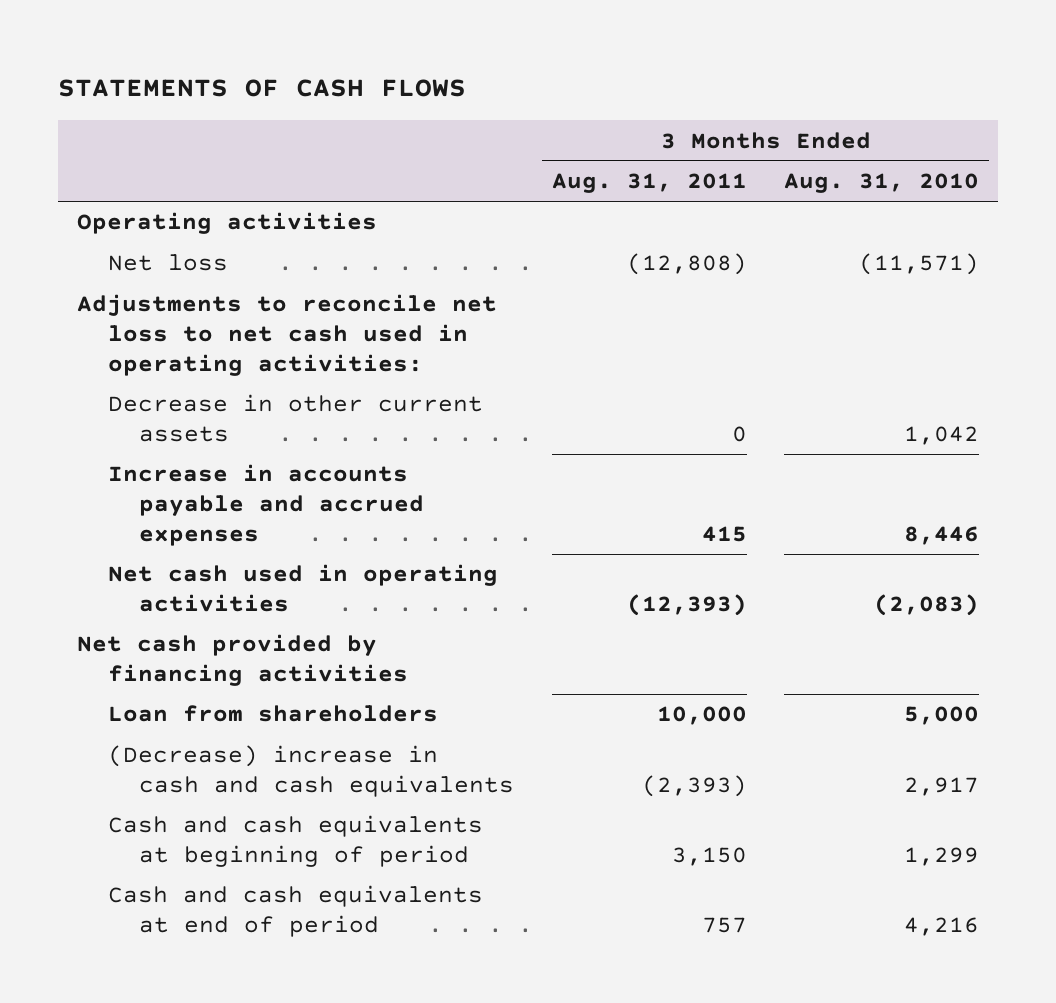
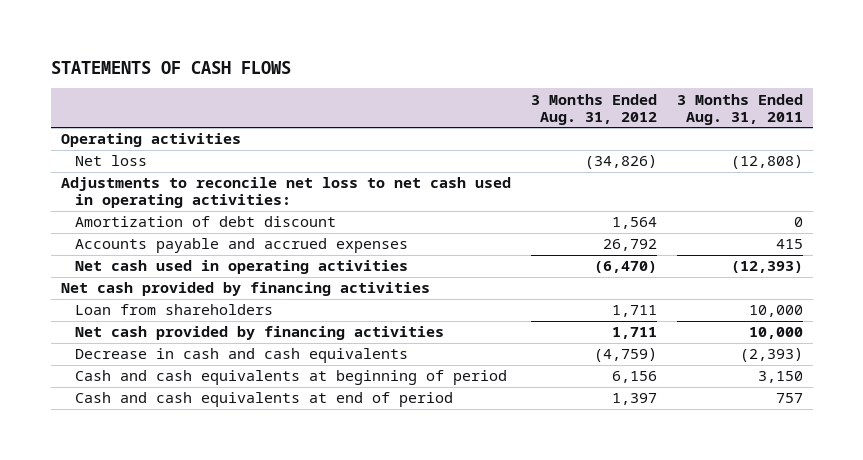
[784,173,980,194] Aug. 31, 2010 -> none
none -> [530,93,657,125] 3 Months Ended Aug. 31, 2012
[108,394,484,443] Decrease in other current assets -> [75,216,337,228] Amortization of debt discount
[108,464,425,546] Increase in accounts payable and accrued expenses -> [75,238,409,254] Accounts payable and accrued expenses
none -> [75,326,445,341] Net cash provided by financing activities
[108,745,515,798] (Decrease) increase in cash and cash equivalents -> [75,348,409,364] Decrease in cash and cash equivalents

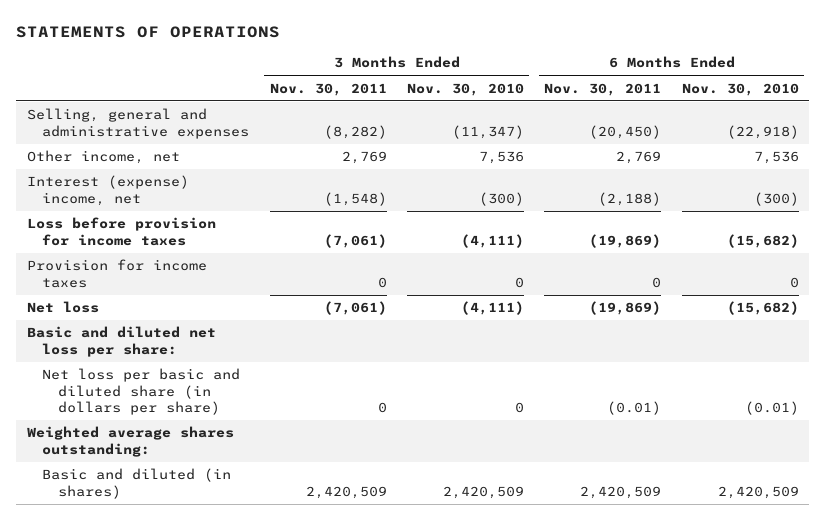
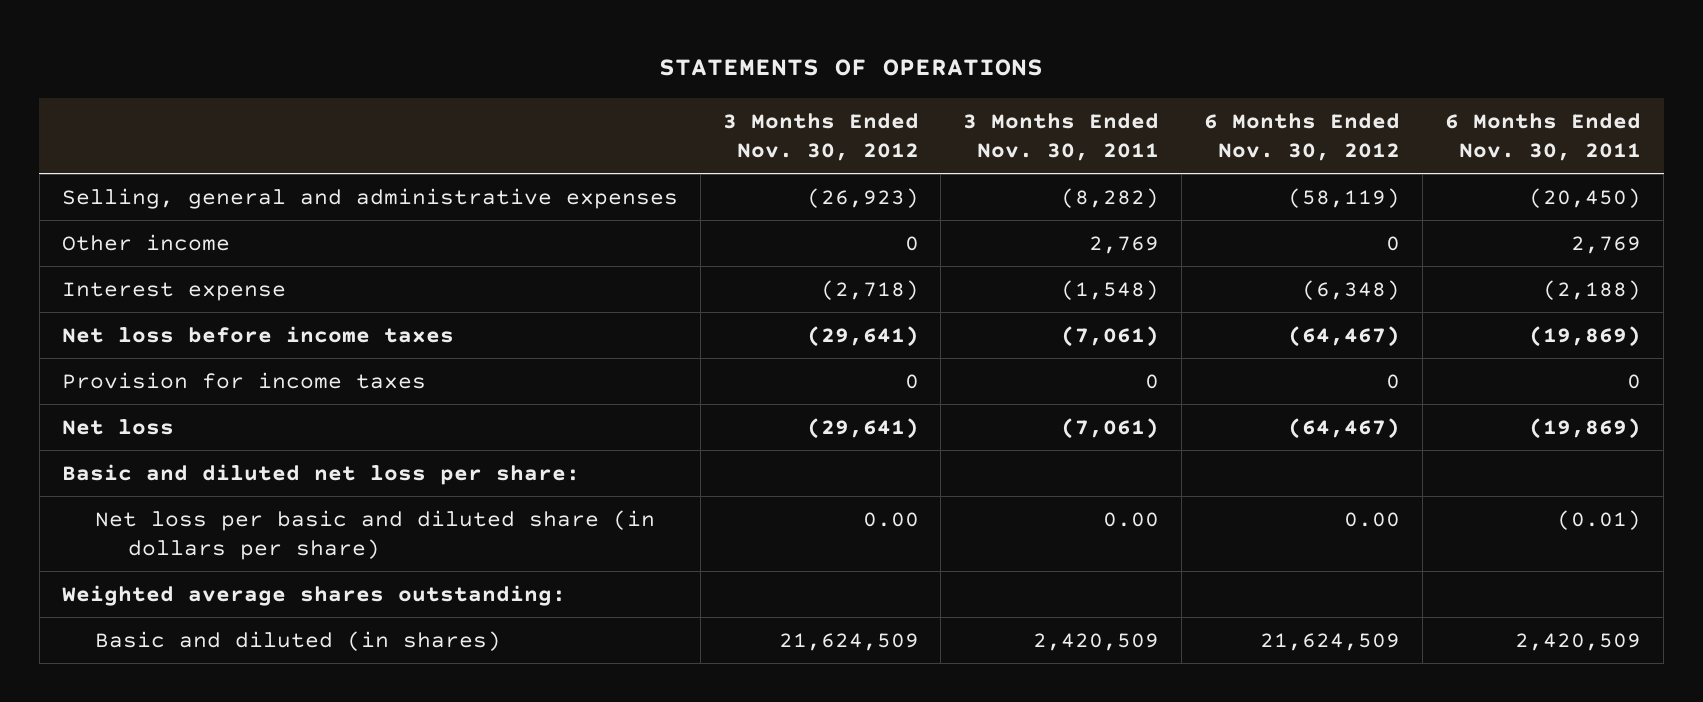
[406,82,524,96] Nov. 30, 2010 -> none
[681,82,799,96] Nov. 30, 2010 -> none
none -> [722,113,919,162] 3 Months Ended Nov. 30, 2012
none -> [1204,113,1401,162] 6 Months Ended Nov. 30, 2012
[26,150,180,165] Other income, net -> [61,233,230,251] Other income
[26,175,189,206] Interest (expense) income, net -> [61,281,286,301] Interest expense
[26,217,216,246] Loss before provision for income taxes -> [61,325,454,343] Net loss before income taxes
[377,401,387,413] 0 -> [1103,511,1160,527] 0.00

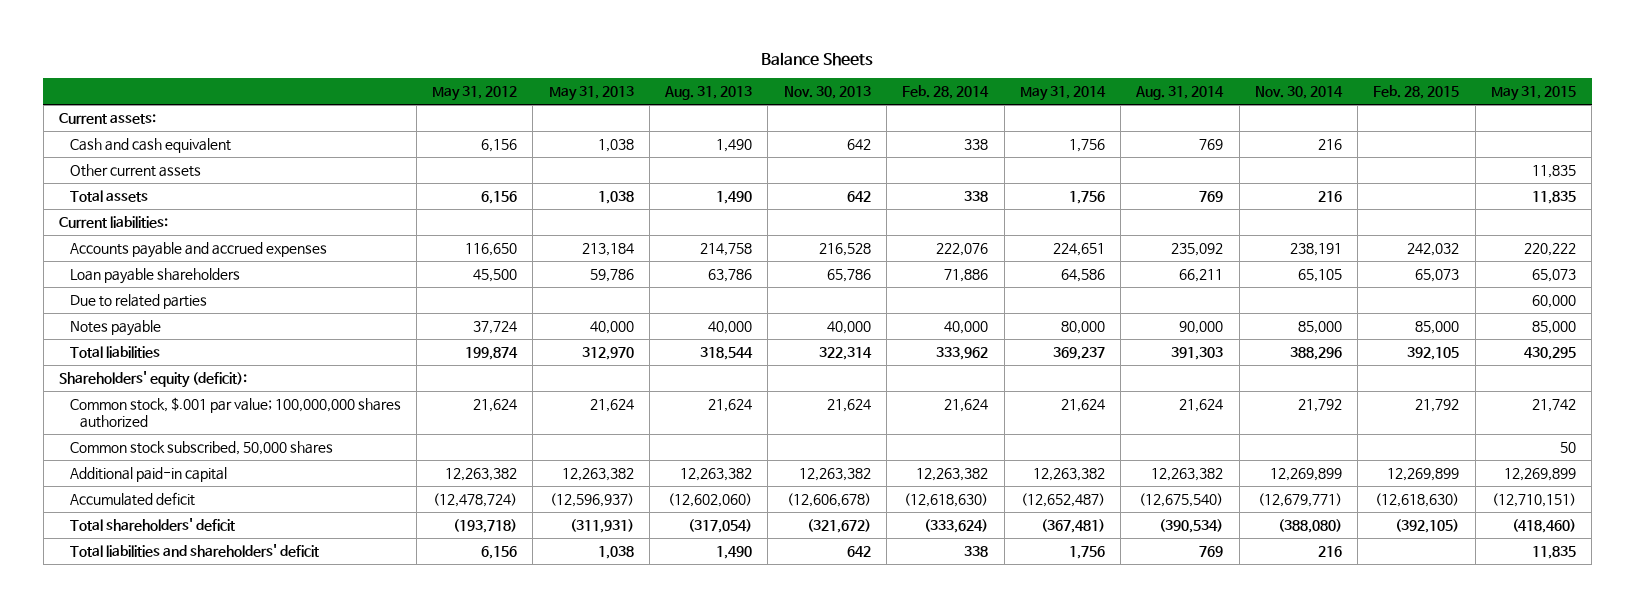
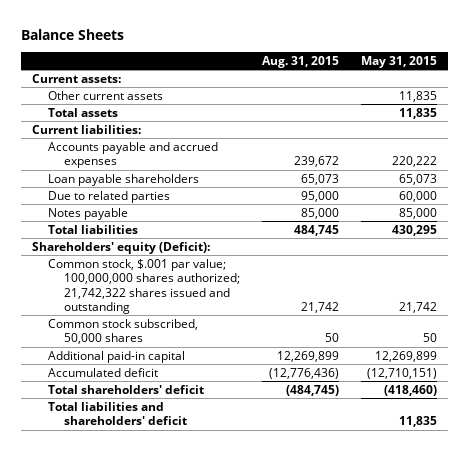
[432,86,518,102] May 31, 2012 -> none
[548,86,634,102] May 31, 2013 -> none
[664,86,753,101] Aug. 31, 2013 -> none
[783,86,871,100] Nov. 30, 2013 -> none
[902,85,990,100] Feb. 28, 2014 -> none
[1019,86,1106,102] May 31, 2014 -> none
[1135,86,1225,101] Aug. 31, 2014 -> none
[1254,86,1343,100] Nov. 30, 2014 -> none
[1373,85,1460,100] Feb. 28, 2015 -> none
none -> [262,55,340,68] Aug. 31, 2015
[69,137,231,153] Cash and cash equivalent -> none
[58,370,247,388] Shareholders' equity (deficit): -> [31,241,210,254] Shareholders' equity (Deficit):
[69,396,401,429] Common stock, $.001 par value; 100,000,000 shares authorized -> [48,258,241,314] Common stock, $.001 par value; 100,000,000 shares authorized; 21,742,322 shares issued and outstanding

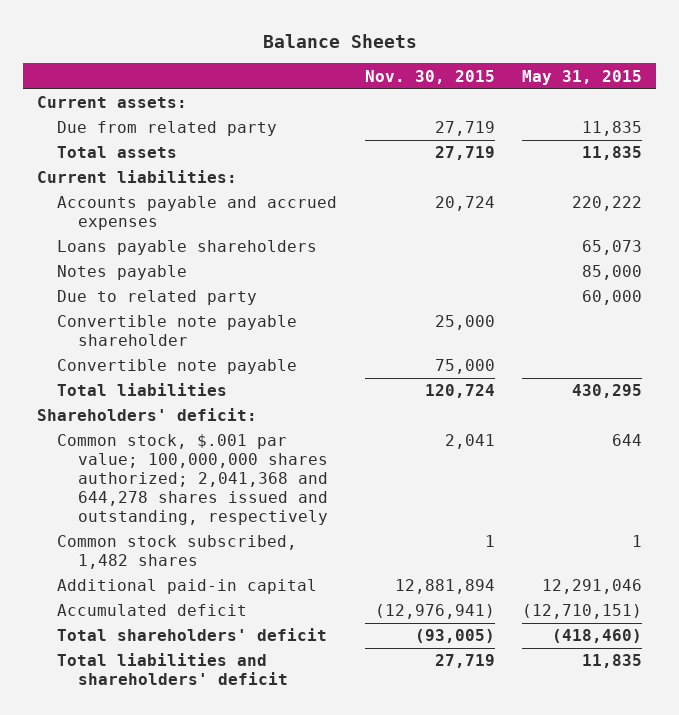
[262,55,340,68] Aug. 31, 2015 -> none
none -> [364,69,495,84] Nov. 30, 2015
[48,90,164,100] Other current assets -> [57,121,278,137] Due from related party
[48,190,171,203] Due to related parties -> none
[48,173,200,186] Loan payable shareholders -> [57,240,318,256] Loans payable shareholders
none -> [57,290,258,306] Due to related party
none -> [57,315,298,347] Convertible note payable shareholder
none -> [57,359,298,375] Convertible note payable
[31,241,210,254] Shareholders' equity (Deficit): -> [37,408,258,422] Shareholders' deficit:
[48,258,241,314] Common stock, $.001 par value; 100,000,000 shares authorized; 21,742,322 shares issued and outstanding -> [57,434,328,525] Common stock, $.001 par value; 100,000,000 shares authorized; 2,041,368 and 644,278 shares issued and outstanding, respectively
[398,301,437,313] 21,742 -> [611,434,642,447] 644
[48,318,199,345] Common stock subscribed, 50,000 shares -> [57,535,298,570] Common stock subscribed, 1,482 shares
[422,333,437,343] 50 -> [631,535,642,548] 1
[374,350,437,362] 12,269,899 -> [541,579,642,595] 12,291,046

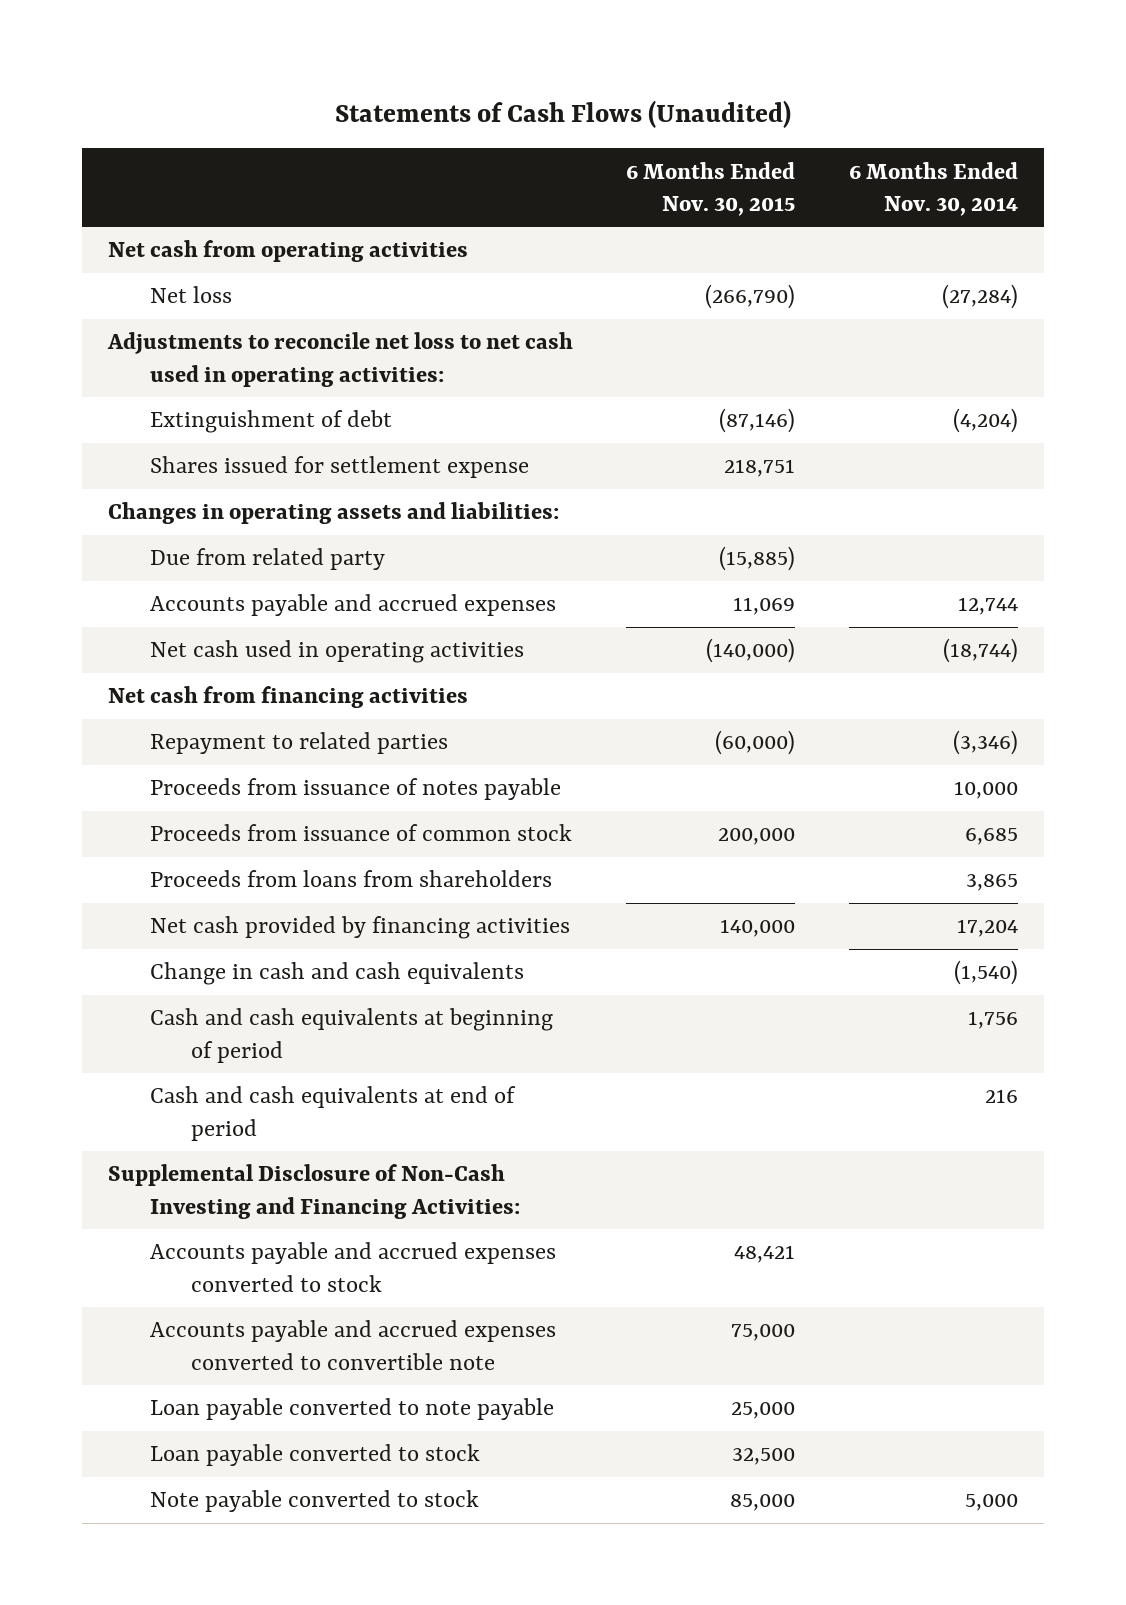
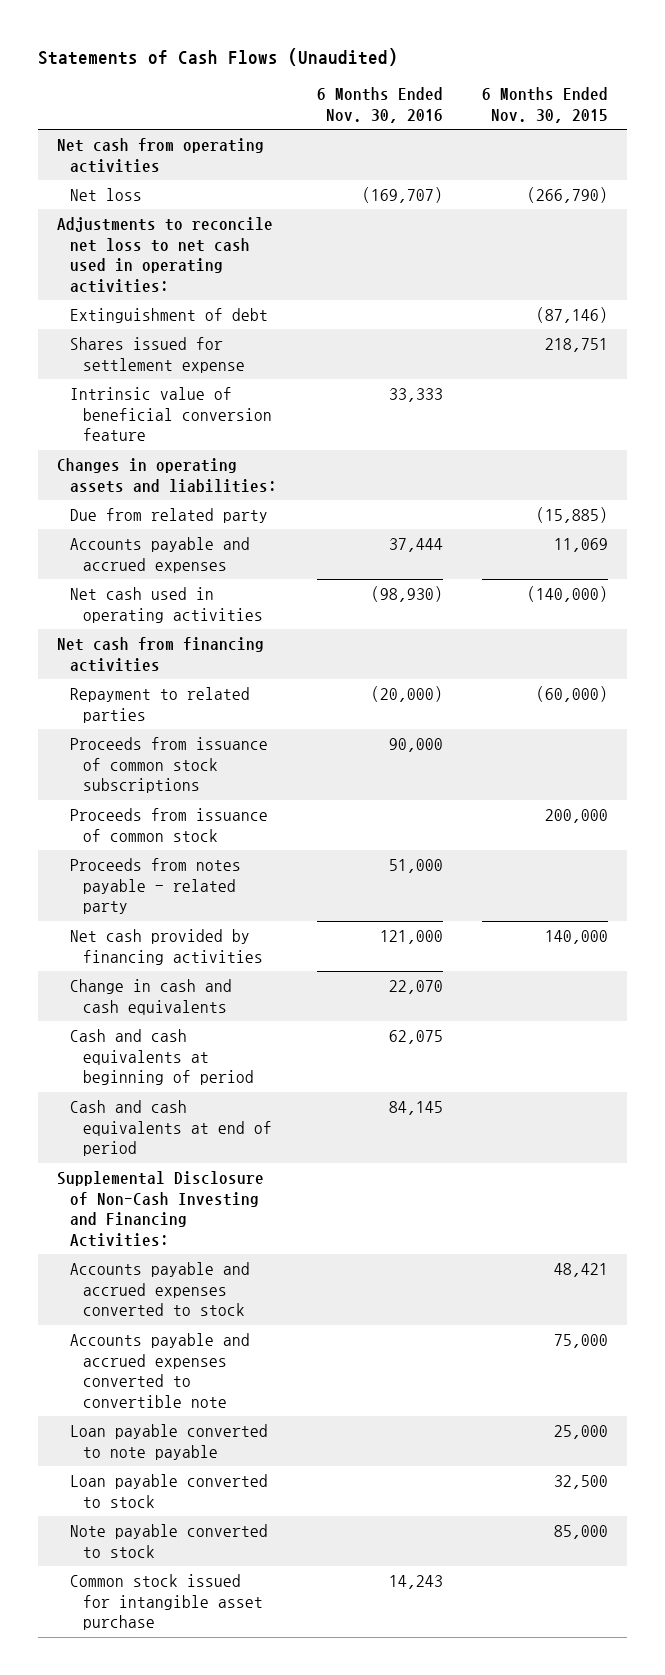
[848,161,1018,217] 6 Months Ended Nov. 30, 2014 -> none
none -> [316,87,443,124] 6 Months Ended Nov. 30, 2016
none -> [70,386,273,442] Intrinsic value of beneficial conversion feature
[149,778,561,801] Proceeds from issuance of notes payable -> none
none -> [70,736,269,794] Proceeds from issuance of common stock subscriptions
[149,870,552,888] Proceeds from loans from shareholders -> [70,857,242,915] Proceeds from notes payable - related party
none -> [70,1573,264,1631] Common stock issued for intangible asset purchase

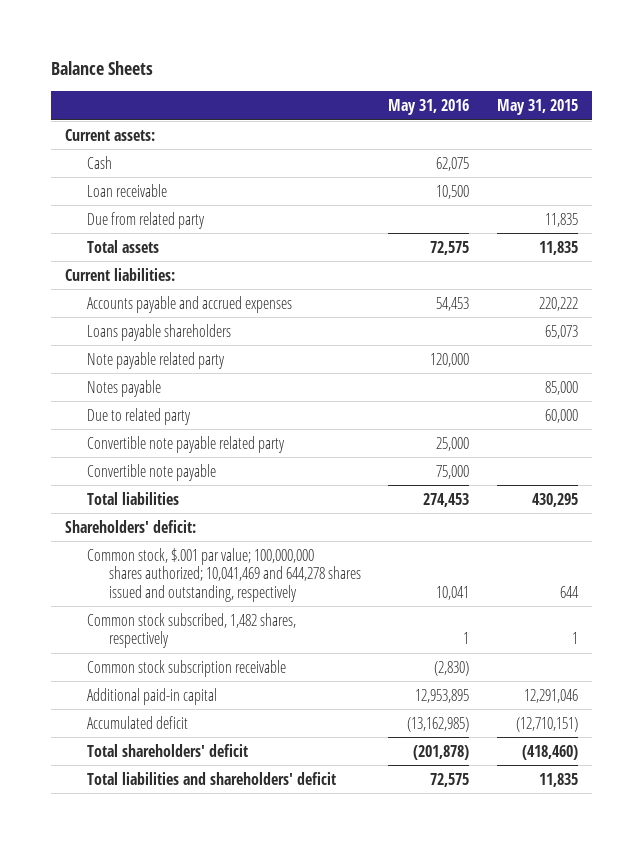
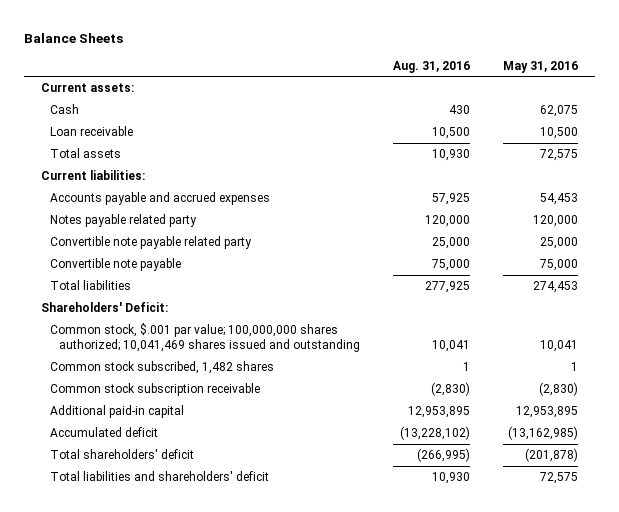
[496,99,578,116] May 31, 2015 -> none
none -> [392,60,470,73] Aug. 31, 2016
[86,211,205,229] Due from related party -> none
[86,323,231,341] Loans payable shareholders -> none
[86,379,161,397] Notes payable -> none
[86,407,191,425] Due to related party -> none
[86,351,225,369] Note payable related party -> [49,214,197,228] Notes payable related party
[64,519,196,533] Shareholders' deficit: -> [40,302,168,313] Shareholders' Deficit:
[86,547,362,602] Common stock, $.001 par value; 100,000,000 shares authorized; 10,041,469 and 644,278 shares issued and outstanding, respectively -> [49,323,360,353] Common stock, $.001 par value; 100,000,000 shares authorized; 10,041,469 shares issued and outstanding
[86,612,296,649] Common stock subscribed, 1,482 shares, respectively -> [49,361,274,375] Common stock subscribed, 1,482 shares

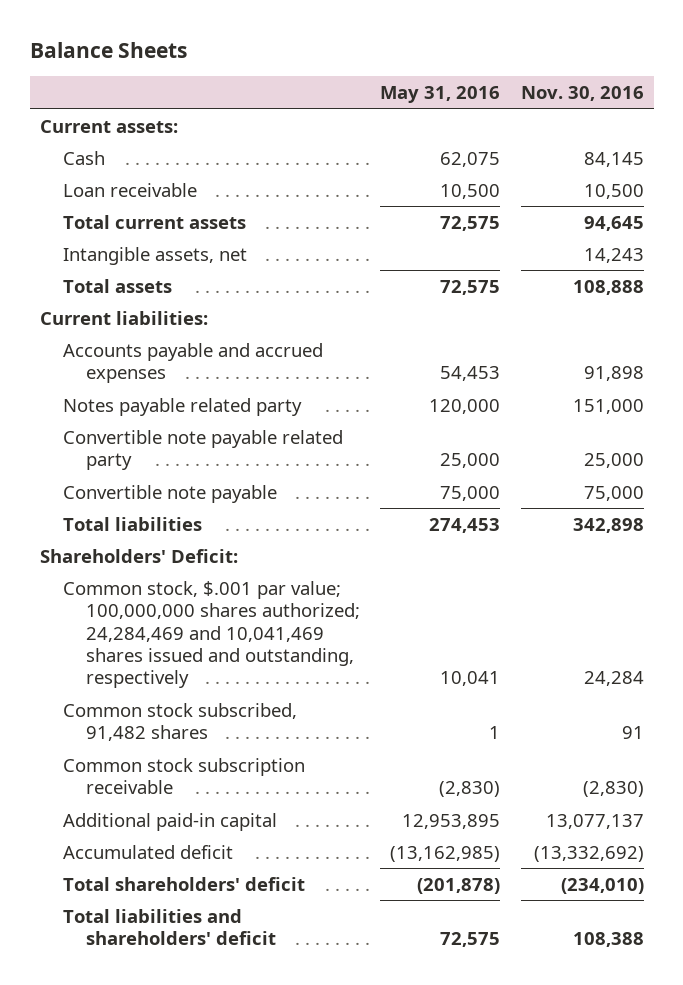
[392,60,470,73] Aug. 31, 2016 -> none
none -> [520,85,644,101] Nov. 30, 2016
none -> [62,214,246,229] Total current assets
none -> [62,246,247,265] Intangible assets, net
[49,323,360,353] Common stock, $.001 par value; 100,000,000 shares authorized; 10,041,469 shares issued and outstanding -> [62,580,360,689] Common stock, $.001 par value; 100,000,000 shares authorized; 24,284,469 and 10,041,469 shares issued and outstanding, respectively
[49,361,274,375] Common stock subscribed, 1,482 shares -> [62,702,297,742] Common stock subscribed, 91,482 shares

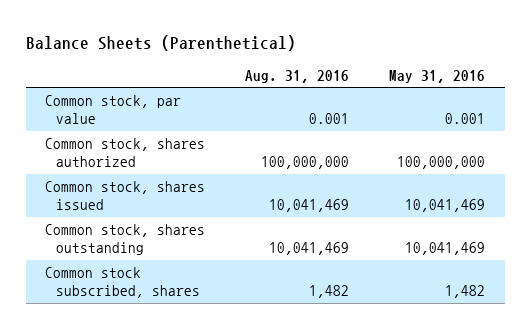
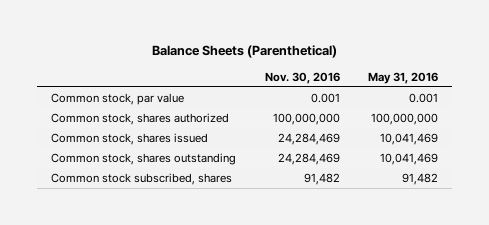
[245,69,350,83] Aug. 31, 2016 -> none
none -> [264,71,340,84] Nov. 30, 2016
[444,285,485,299] 1,482 -> [401,173,438,186] 91,482

